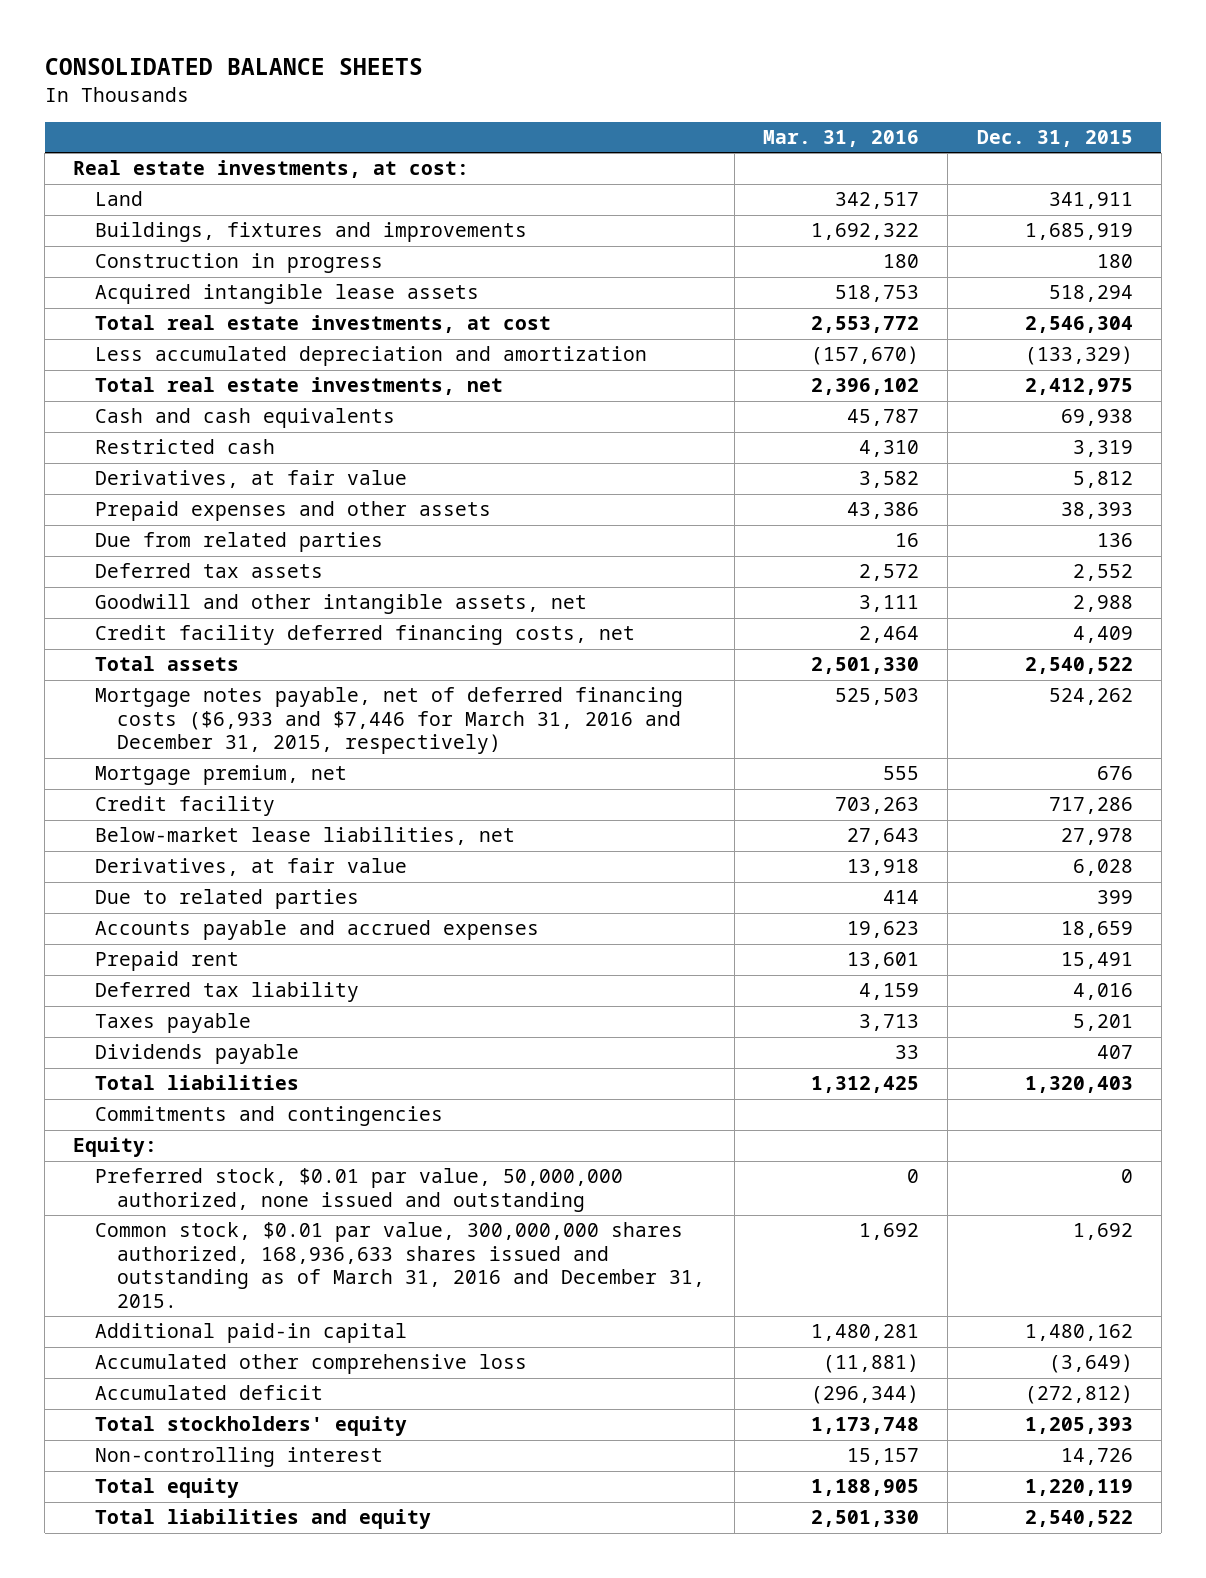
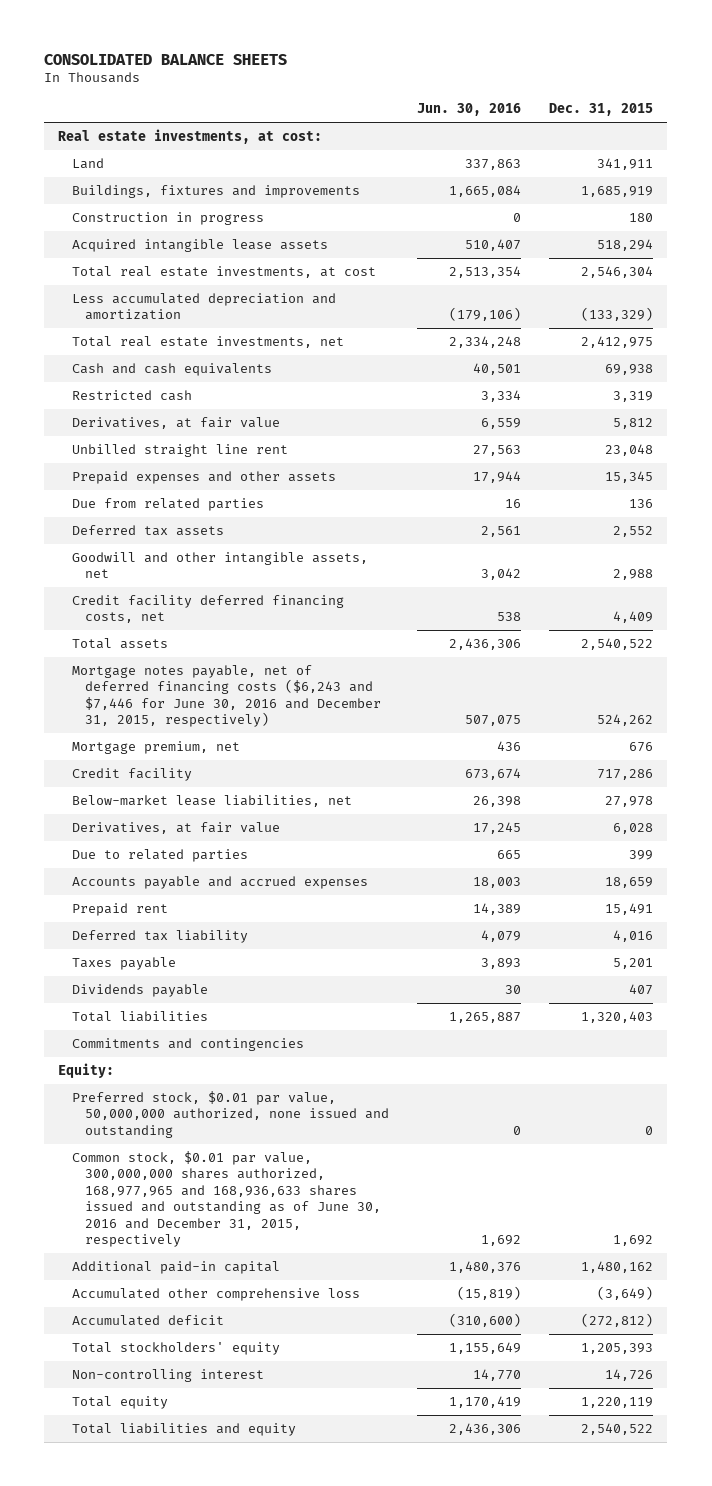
[762,130,919,148] Mar. 31, 2016 -> none
none -> [417,103,522,117] Jun. 30, 2016
none -> [71,444,288,458] Unbilled straight line rent
[1060,502,1133,520] 38,393 -> [605,471,654,484] 15,345
[95,687,684,755] Mortgage notes payable, net of deferred financing costs ($6,933 and $7,446 for March 31, 2016 and December 31, 2015, respectively) -> [71,665,382,728] Mortgage notes payable, net of deferred financing costs ($6,243 and $7,446 for June 30, 2016 and December 31, 2015, respectively)
[95,1222,706,1308] Common stock, $0.01 par value, 300,000,000 shares authorized, 168,936,633 shares issued and outstanding as of March 31, 2016 and December 31, 2015. -> [71,1151,382,1248] Common stock, $0.01 par value, 300,000,000 shares authorized, 168,977,965 and 168,936,633 shares issued and outstanding as of June 30, 2016 and December 31, 2015, respectively

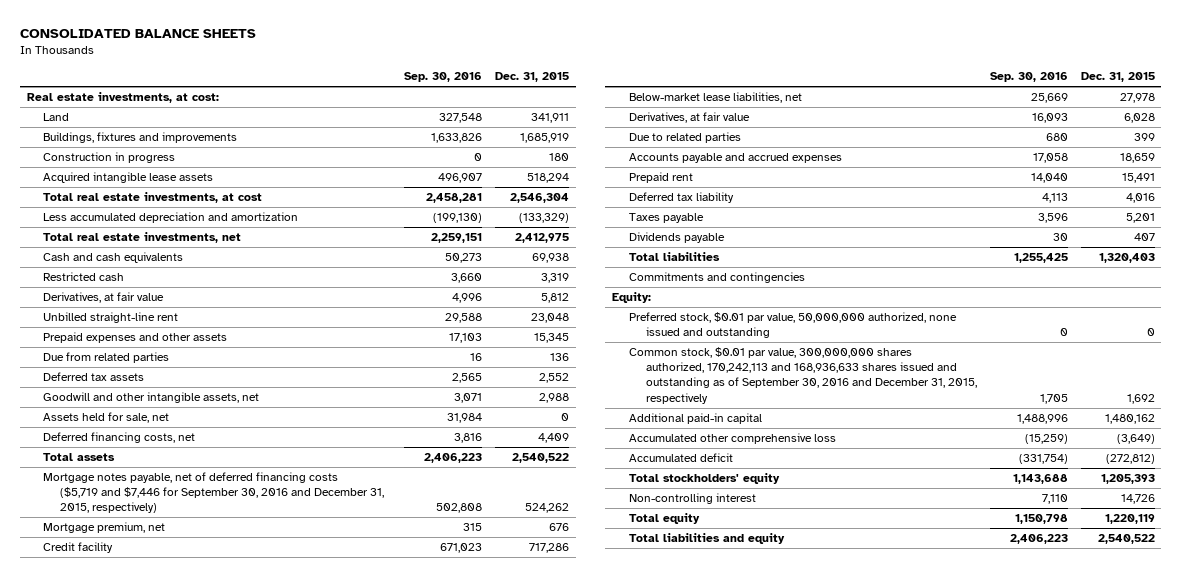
[417,103,522,117] Jun. 30, 2016 -> none
none -> [404,71,483,82] Sep. 30, 2016
[71,444,288,458] Unbilled straight line rent -> [43,312,179,324] Unbilled straight-line rent
none -> [43,412,170,424] Assets held for sale, net
[71,595,344,624] Credit facility deferred financing costs, net -> [43,432,196,444] Deferred financing costs, net
[71,665,382,728] Mortgage notes payable, net of deferred financing costs ($6,243 and $7,446 for June 30, 2016 and December 31, 2015, respectively) -> [43,472,385,514] Mortgage notes payable, net of deferred financing costs ($5,719 and $7,446 for September 30, 2016 and December 31, 2015, respectively)
[71,1151,382,1248] Common stock, $0.01 par value, 300,000,000 shares authorized, 168,977,965 and 168,936,633 shares issued and outstanding as of June 30, 2016 and December 31, 2015, respectively -> [628,347,977,404] Common stock, $0.01 par value, 300,000,000 shares authorized, 170,242,113 and 168,936,633 shares issued and outstanding as of September 30, 2016 and December 31, 2015, respectively

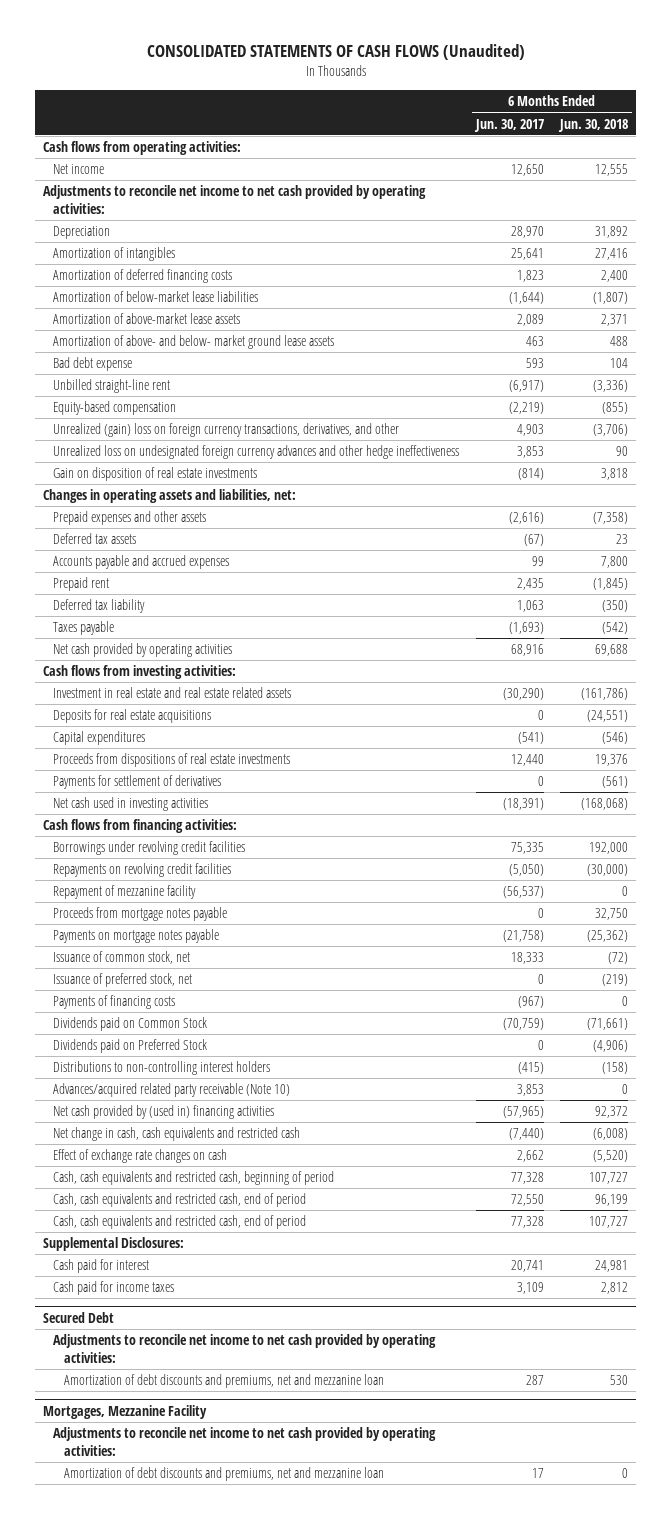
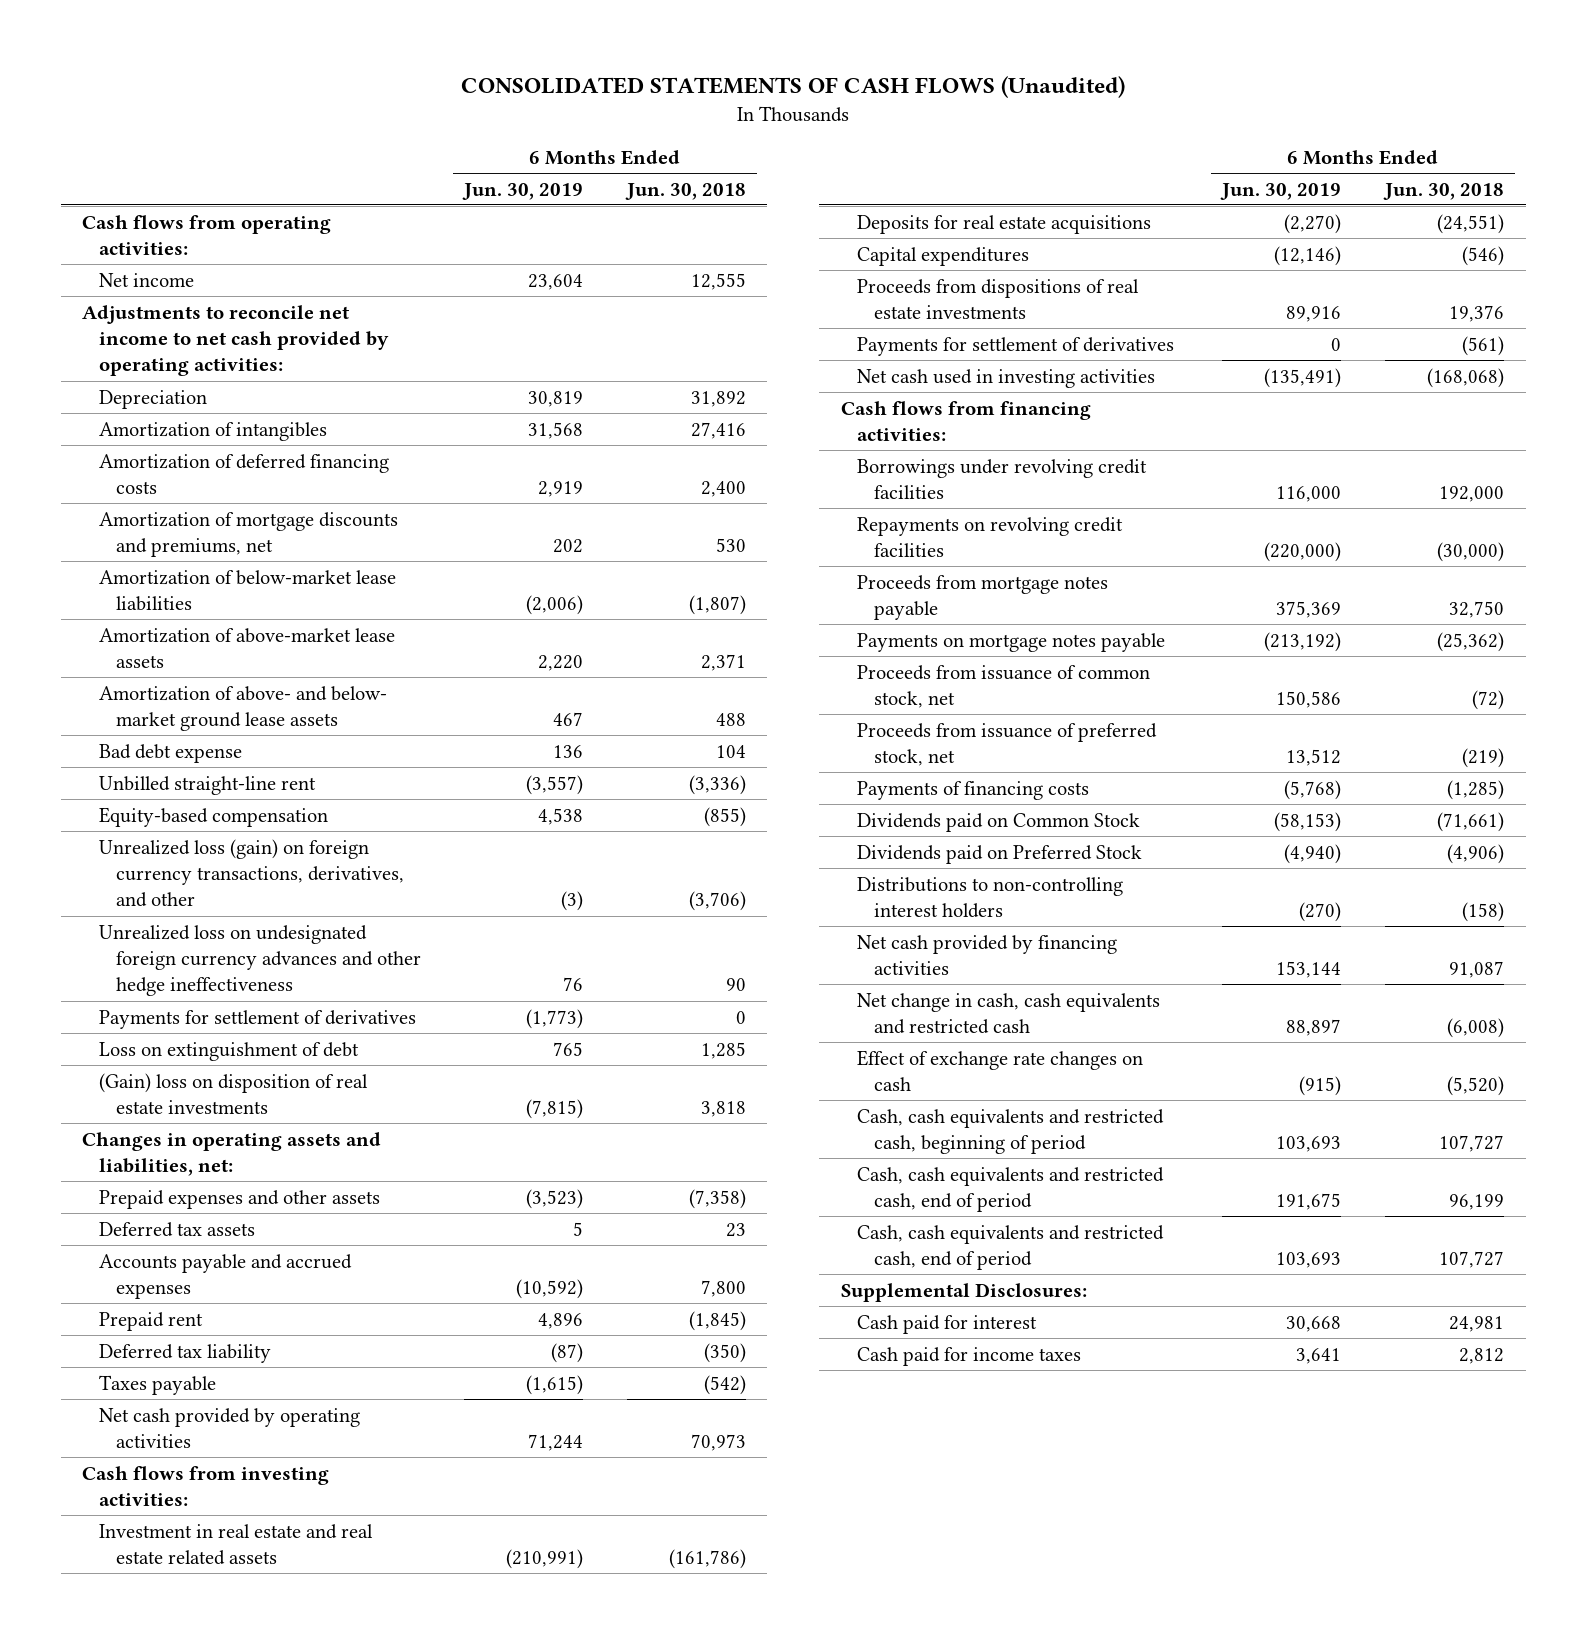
[473,118,544,132] Jun. 30, 2017 -> none
none -> [462,182,584,200] Jun. 30, 2019
none -> [99,511,399,558] Amortization of mortgage discounts and premiums, net
[53,423,400,438] Unrealized (gain) loss on foreign currency transactions, derivatives, and other -> [99,838,404,908] Unrealized loss (gain) on foreign currency transactions, derivatives, and other
none -> [99,1009,417,1029] Payments for settlement of derivatives
none -> [99,1041,360,1061] Loss on extinguishment of debt
[53,467,258,482] Gain on disposition of real estate investments -> [99,1072,369,1115] (Gain) loss on disposition of real estate investments
[595,644,629,657] 69,688 -> [690,1434,746,1452] 70,973
[53,885,197,900] Repayment of mezzanine facility -> none
[53,951,191,965] Issuance of common stock, net -> [857,664,1151,709] Proceeds from issuance of common stock, net
[53,973,193,988] Issuance of preferred stock, net -> [857,722,1158,767] Proceeds from issuance of preferred stock, net
[622,996,629,1007] 0 -> [1446,779,1504,800] (1,285)
[53,1083,291,1098] Advances/acquired related party receivable (Note 10) -> none
[53,1105,275,1120] Net cash provided by (used in) financing activities -> [857,934,1118,976] Net cash provided by financing activities
[595,1106,629,1119] 92,372 -> [1448,961,1504,979] 91,087
[43,1312,115,1324] Secured Debt -> none
[53,1334,437,1363] Adjustments to reconcile net income to net cash provided by operating activities: -> none
[63,1374,384,1389] Amortization of debt discounts and premiums, net and mezzanine loan -> none
[43,1405,208,1420] Mortgages, Mezzanine Facility -> none
[53,1427,437,1456] Adjustments to reconcile net income to net cash provided by operating activities: -> none
[63,1467,384,1482] Amortization of debt discounts and premiums, net and mezzanine loan -> none

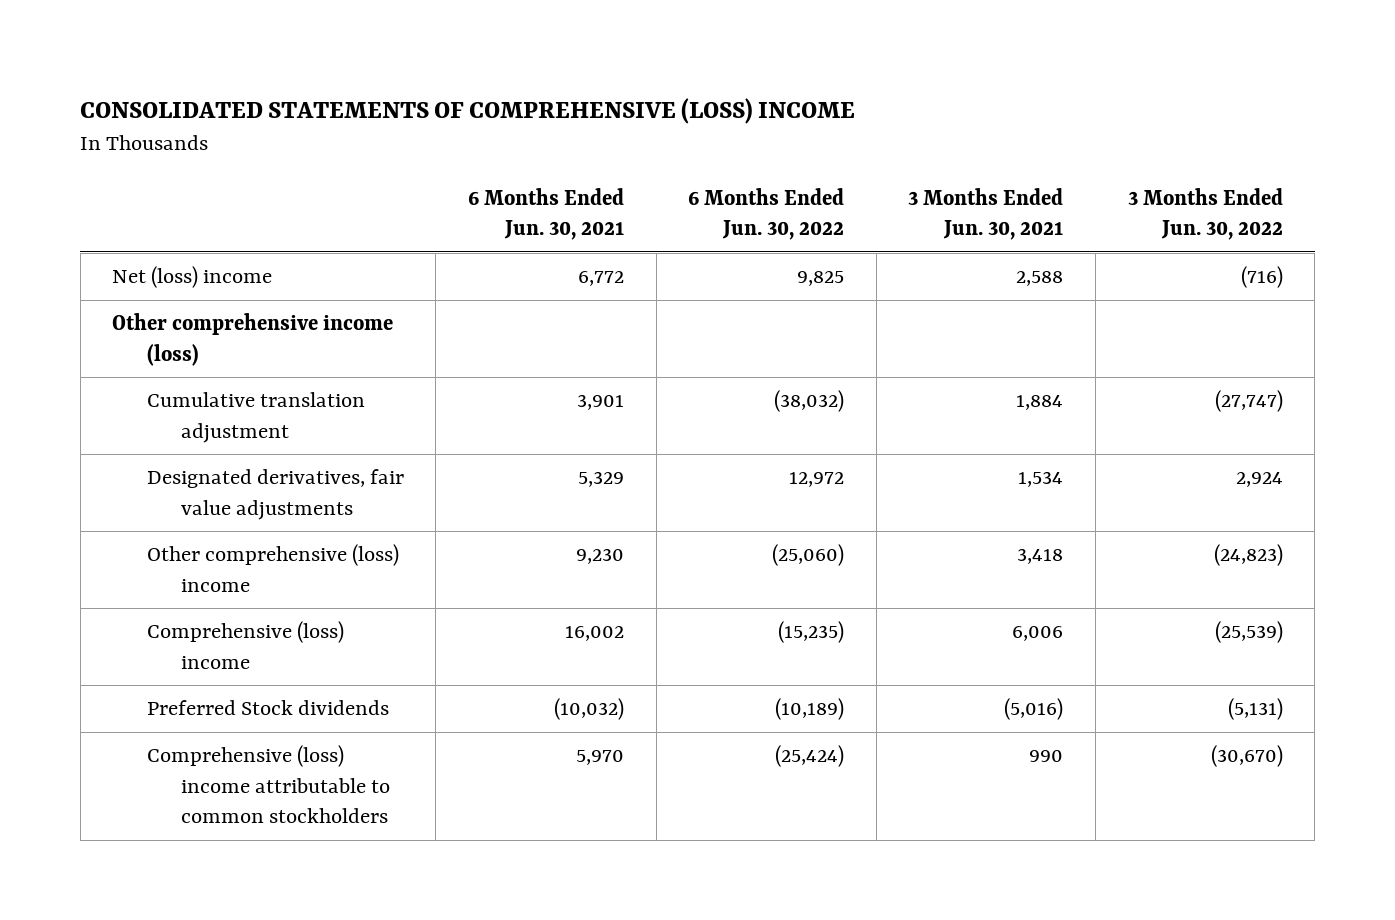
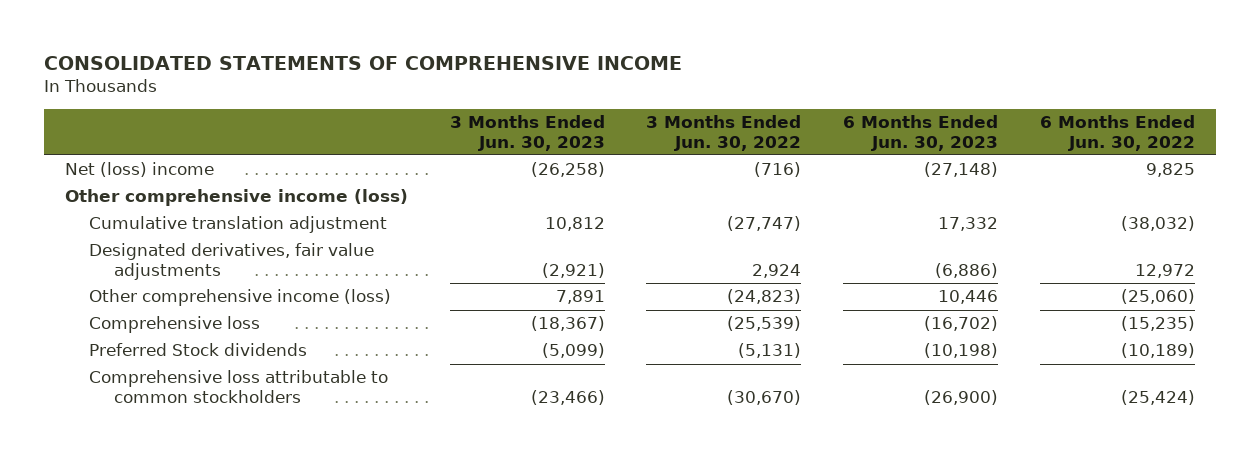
[80,97,856,124] CONSOLIDATED STATEMENTS OF COMPREHENSIVE (LOSS) INCOME -> [44,55,683,70] CONSOLIDATED STATEMENTS OF COMPREHENSIVE INCOME
[467,187,624,241] 6 Months Ended Jun. 30, 2021 -> none
[908,187,1064,241] 3 Months Ended Jun. 30, 2021 -> none
none -> [449,115,605,151] 3 Months Ended Jun. 30, 2023
none -> [843,115,999,151] 6 Months Ended Jun. 30, 2023
[146,544,399,592] Other comprehensive (loss) income -> [89,289,392,307] Other comprehensive income (loss)
[146,621,344,669] Comprehensive (loss) income -> [89,316,261,334] Comprehensive loss
[146,745,391,824] Comprehensive (loss) income attributable to common stockholders -> [89,370,389,403] Comprehensive loss attributable to common stockholders

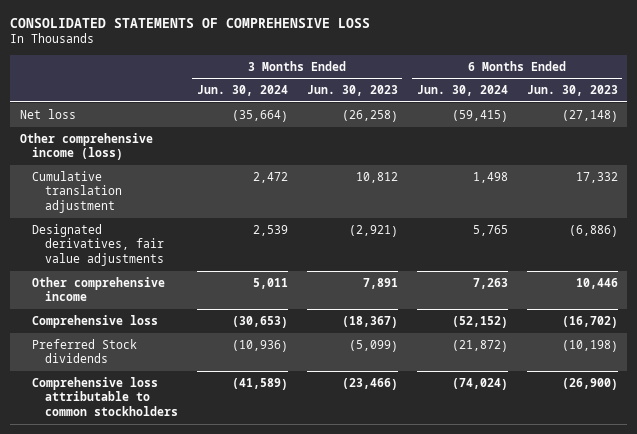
[44,55,683,70] CONSOLIDATED STATEMENTS OF COMPREHENSIVE INCOME -> [10,17,371,28] CONSOLIDATED STATEMENTS OF COMPREHENSIVE LOSS
[646,115,802,151] 3 Months Ended Jun. 30, 2022 -> none
[1039,115,1195,151] 6 Months Ended Jun. 30, 2022 -> none
none -> [196,85,288,97] Jun. 30, 2024
none -> [416,85,508,97] Jun. 30, 2024
[64,162,214,178] Net (loss) income -> [19,108,76,119] Net loss
[89,289,392,307] Other comprehensive income (loss) -> [32,276,166,302] Other comprehensive income

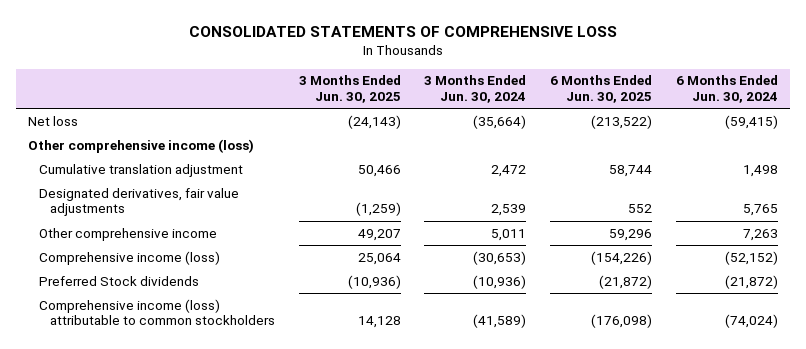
[306,85,398,97] Jun. 30, 2023 -> none
[526,85,618,97] Jun. 30, 2023 -> none
none -> [298,75,401,104] 3 Months Ended Jun. 30, 2025
none -> [550,75,653,104] 6 Months Ended Jun. 30, 2025
[32,314,159,328] Comprehensive loss -> [39,250,221,265] Comprehensive income (loss)
[32,376,178,416] Comprehensive loss attributable to common stockholders -> [39,298,275,326] Comprehensive income (loss) attributable to common stockholders

